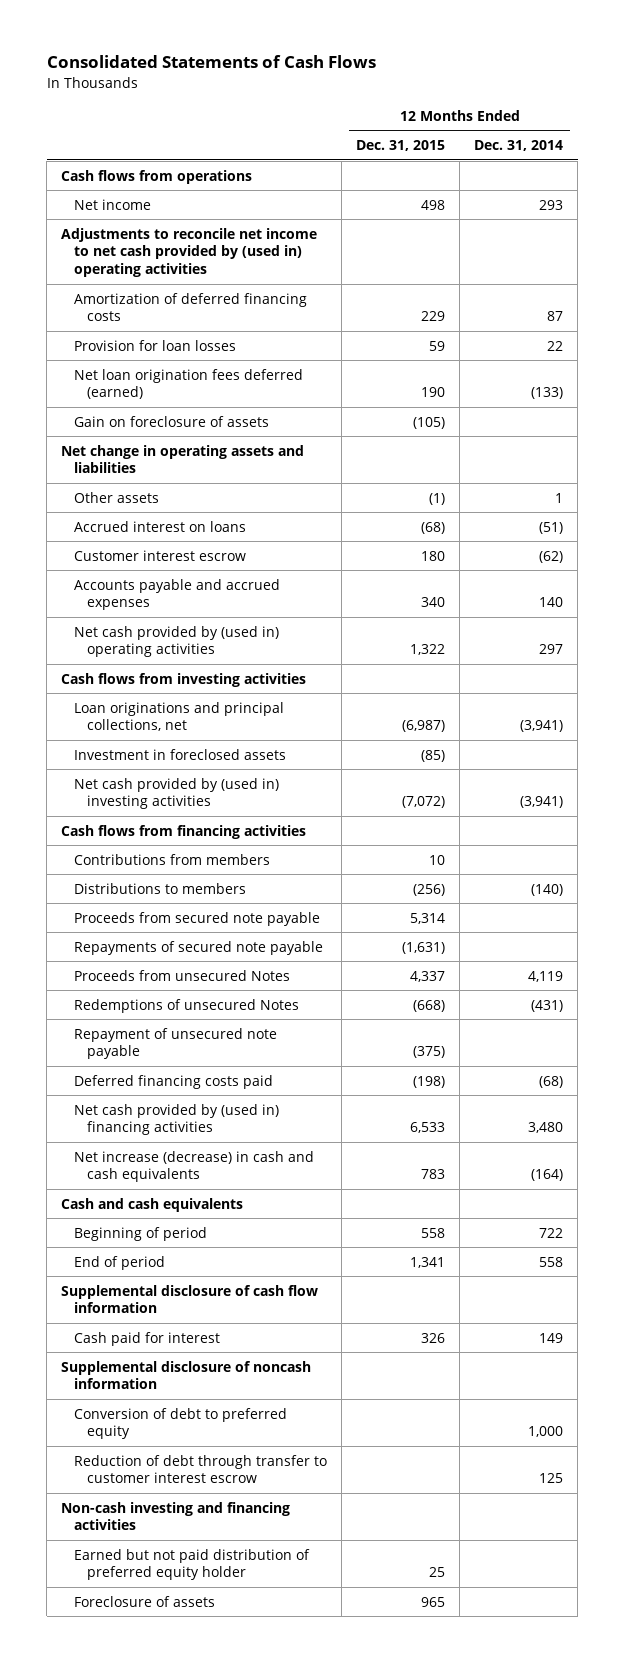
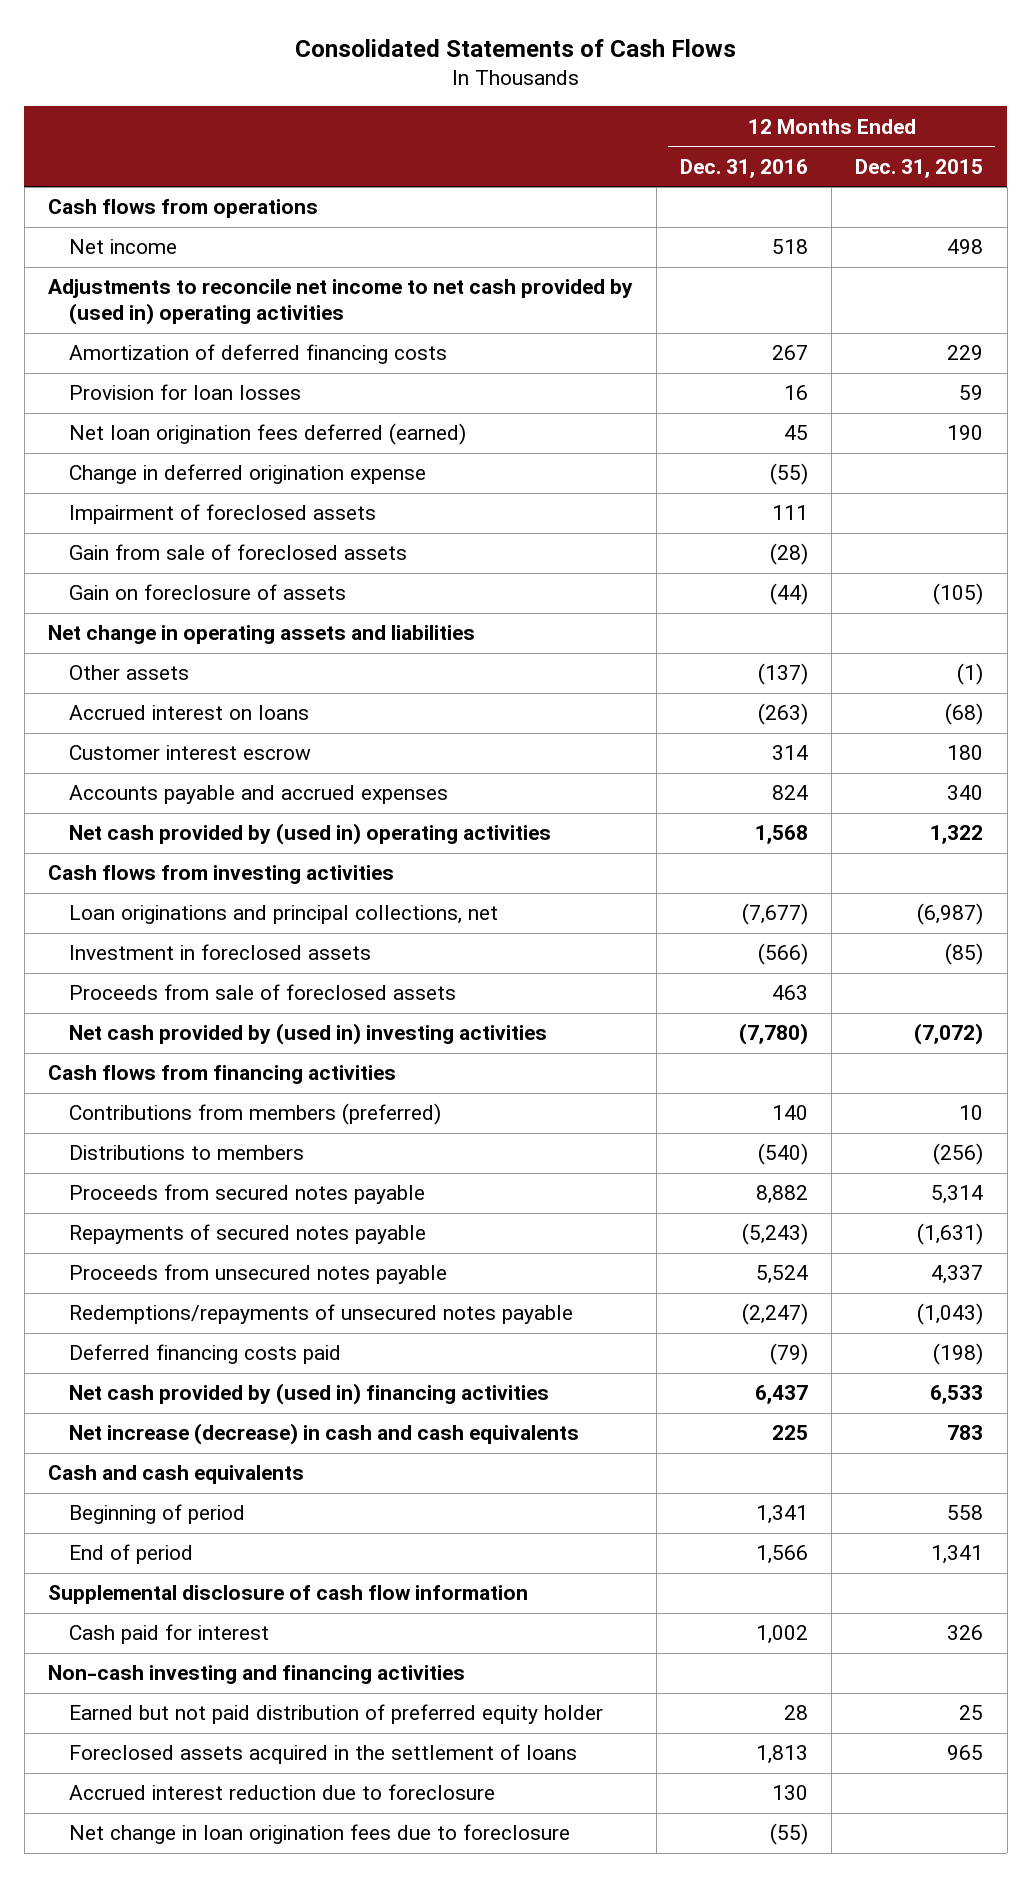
[474,140,564,152] Dec. 31, 2014 -> none
none -> [680,158,809,178] Dec. 31, 2016
none -> [68,464,426,485] Change in deferred origination expense
none -> [68,504,376,525] Impairment of foreclosed assets
none -> [68,544,407,561] Gain from sale of foreclosed assets
none -> [68,984,456,1001] Proceeds from sale of foreclosed assets
[73,853,270,865] Contributions from members -> [68,1103,441,1126] Contributions from members (preferred)
[73,1027,277,1060] Repayment of unsecured note payable -> none
[73,911,320,926] Proceeds from secured note payable -> [68,1184,425,1205] Proceeds from secured notes payable
[73,940,323,955] Repayments of secured note payable -> [68,1224,426,1245] Repayments of secured notes payable
[73,969,290,981] Proceeds from unsecured Notes -> [68,1264,447,1285] Proceeds from unsecured notes payable
[73,998,299,1013] Redemptions of unsecured Notes -> [68,1304,573,1325] Redemptions/repayments of unsecured notes payable
[413,999,446,1012] (668) -> [917,1303,984,1326] (1,043)
[61,1360,312,1390] Supplemental disclosure of noncash information -> none
[73,1407,287,1440] Conversion of debt to preferred equity -> none
[73,1454,327,1484] Reduction of debt through transfer to customer interest escrow -> none
[73,1595,215,1607] Foreclosure of assets -> [68,1744,577,1765] Foreclosed assets acquired in the settlement of loans
none -> [68,1784,495,1801] Accrued interest reduction due to foreclosure
none -> [68,1824,570,1845] Net change in loan origination fees due to foreclosure

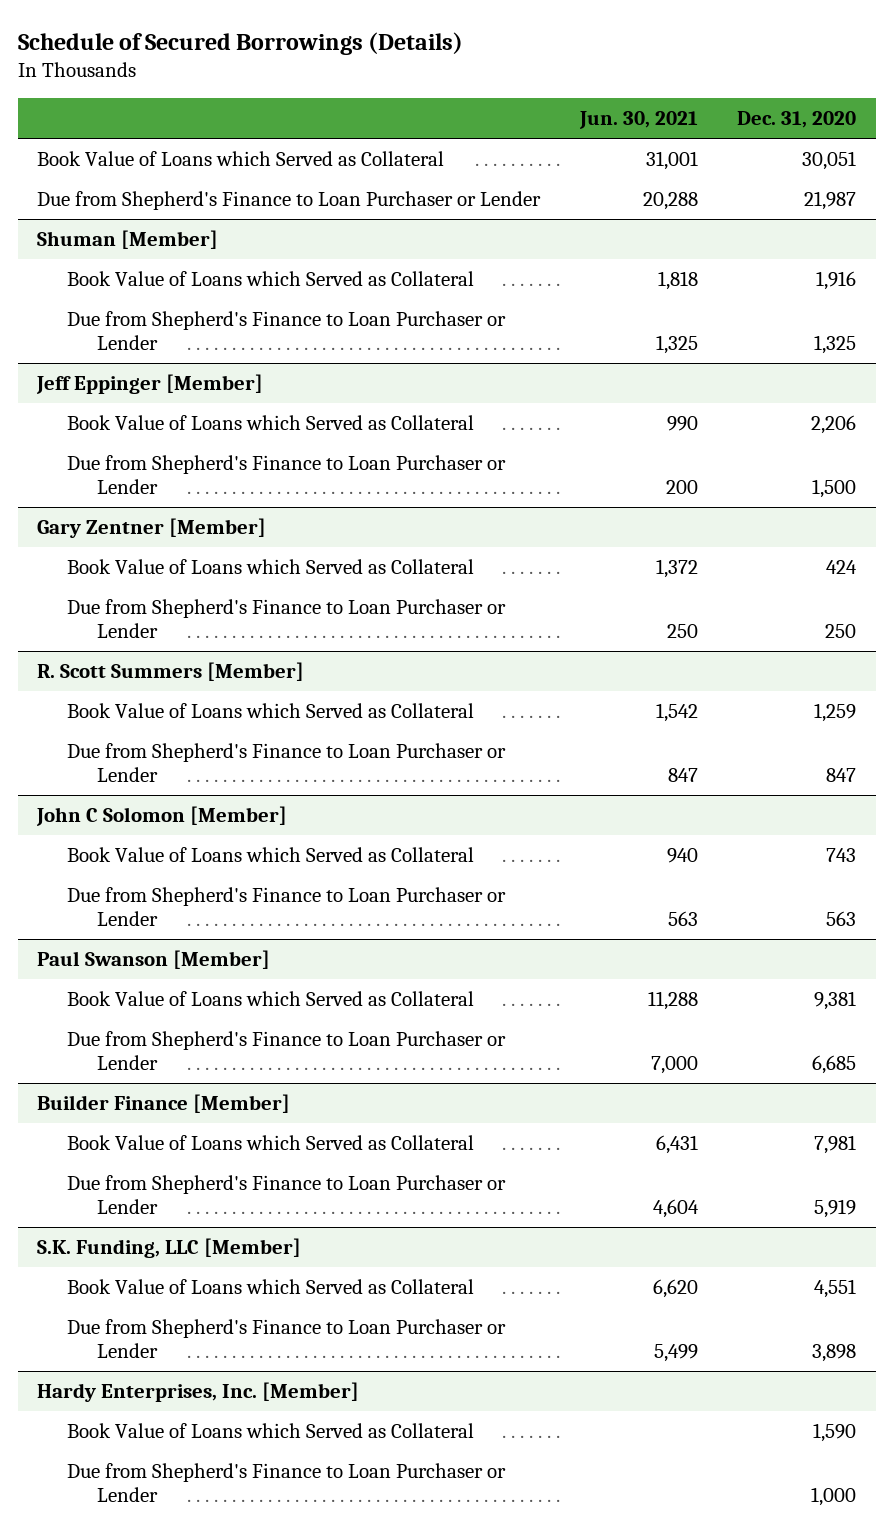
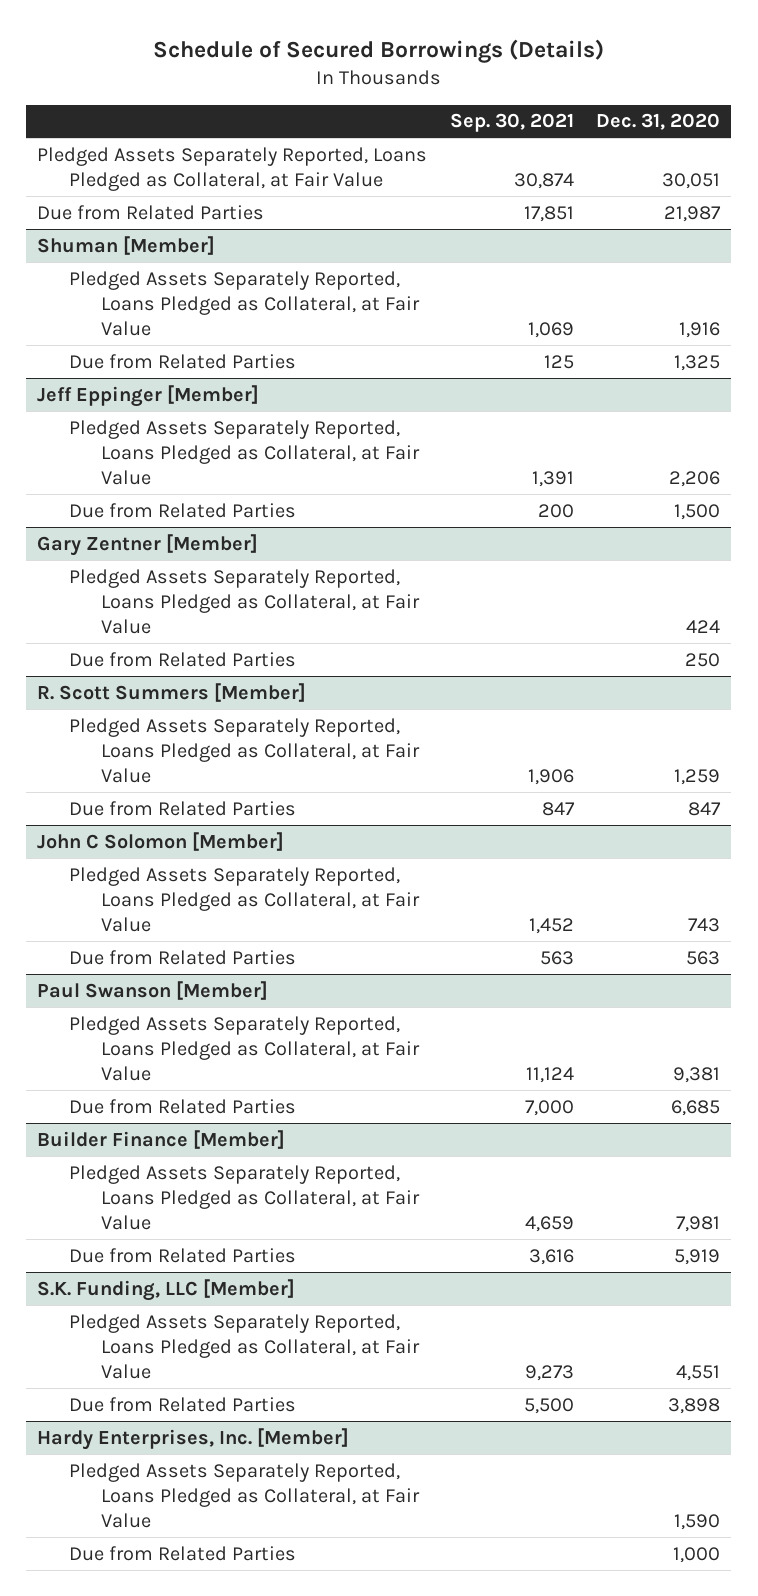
[578,111,698,130] Jun. 30, 2021 -> none
none -> [449,113,574,133] Sep. 30, 2021
[37,151,445,167] Book Value of Loans which Served as Collateral -> [37,146,428,191] Pledged Assets Separately Reported, Loans Pledged as Collateral, at Fair Value
[37,191,542,211] Due from Shepherd's Finance to Loan Purchaser or Lender -> [37,204,265,220] Due from Related Parties
[67,271,475,287] Book Value of Loans which Served as Collateral -> [69,270,420,336] Pledged Assets Separately Reported, Loans Pledged as Collateral, at Fair Value
[67,311,507,351] Due from Shepherd's Finance to Loan Purchaser or Lender -> [69,353,297,369] Due from Related Parties
[67,415,475,431] Book Value of Loans which Served as Collateral -> [69,419,420,485] Pledged Assets Separately Reported, Loans Pledged as Collateral, at Fair Value
[67,455,507,495] Due from Shepherd's Finance to Loan Purchaser or Lender -> [69,502,297,518] Due from Related Parties
[67,559,475,575] Book Value of Loans which Served as Collateral -> [69,568,420,634] Pledged Assets Separately Reported, Loans Pledged as Collateral, at Fair Value
[67,599,507,639] Due from Shepherd's Finance to Loan Purchaser or Lender -> [69,651,297,667] Due from Related Parties
[67,703,475,719] Book Value of Loans which Served as Collateral -> [69,717,420,783] Pledged Assets Separately Reported, Loans Pledged as Collateral, at Fair Value
[67,743,507,783] Due from Shepherd's Finance to Loan Purchaser or Lender -> [69,800,297,816] Due from Related Parties
[67,847,475,863] Book Value of Loans which Served as Collateral -> [69,866,420,932] Pledged Assets Separately Reported, Loans Pledged as Collateral, at Fair Value
[67,887,507,927] Due from Shepherd's Finance to Loan Purchaser or Lender -> [69,949,297,965] Due from Related Parties
[67,991,475,1007] Book Value of Loans which Served as Collateral -> [69,1015,420,1081] Pledged Assets Separately Reported, Loans Pledged as Collateral, at Fair Value
[67,1031,507,1071] Due from Shepherd's Finance to Loan Purchaser or Lender -> [69,1098,297,1114] Due from Related Parties
[67,1135,475,1151] Book Value of Loans which Served as Collateral -> [69,1164,420,1230] Pledged Assets Separately Reported, Loans Pledged as Collateral, at Fair Value
[67,1175,507,1215] Due from Shepherd's Finance to Loan Purchaser or Lender -> [69,1247,297,1263] Due from Related Parties
[67,1279,475,1295] Book Value of Loans which Served as Collateral -> [69,1313,420,1379] Pledged Assets Separately Reported, Loans Pledged as Collateral, at Fair Value
[67,1319,507,1359] Due from Shepherd's Finance to Loan Purchaser or Lender -> [69,1396,297,1412] Due from Related Parties
[67,1423,475,1439] Book Value of Loans which Served as Collateral -> [69,1462,420,1528] Pledged Assets Separately Reported, Loans Pledged as Collateral, at Fair Value
[67,1463,507,1503] Due from Shepherd's Finance to Loan Purchaser or Lender -> [69,1545,297,1561] Due from Related Parties

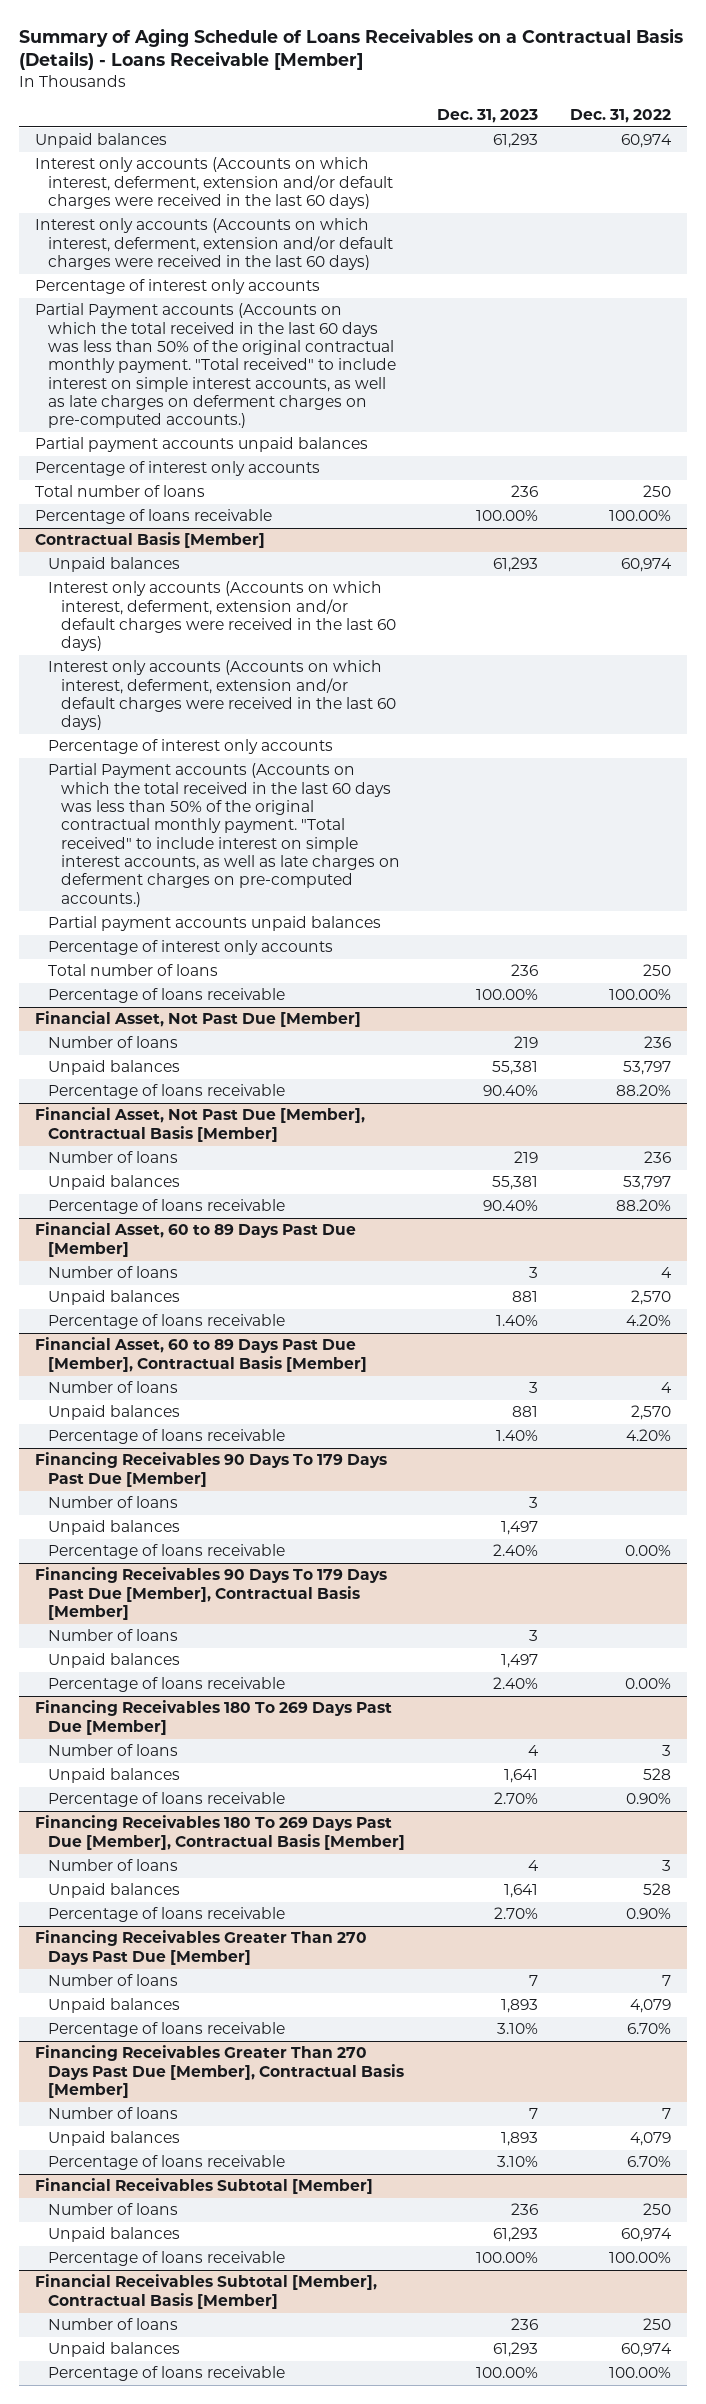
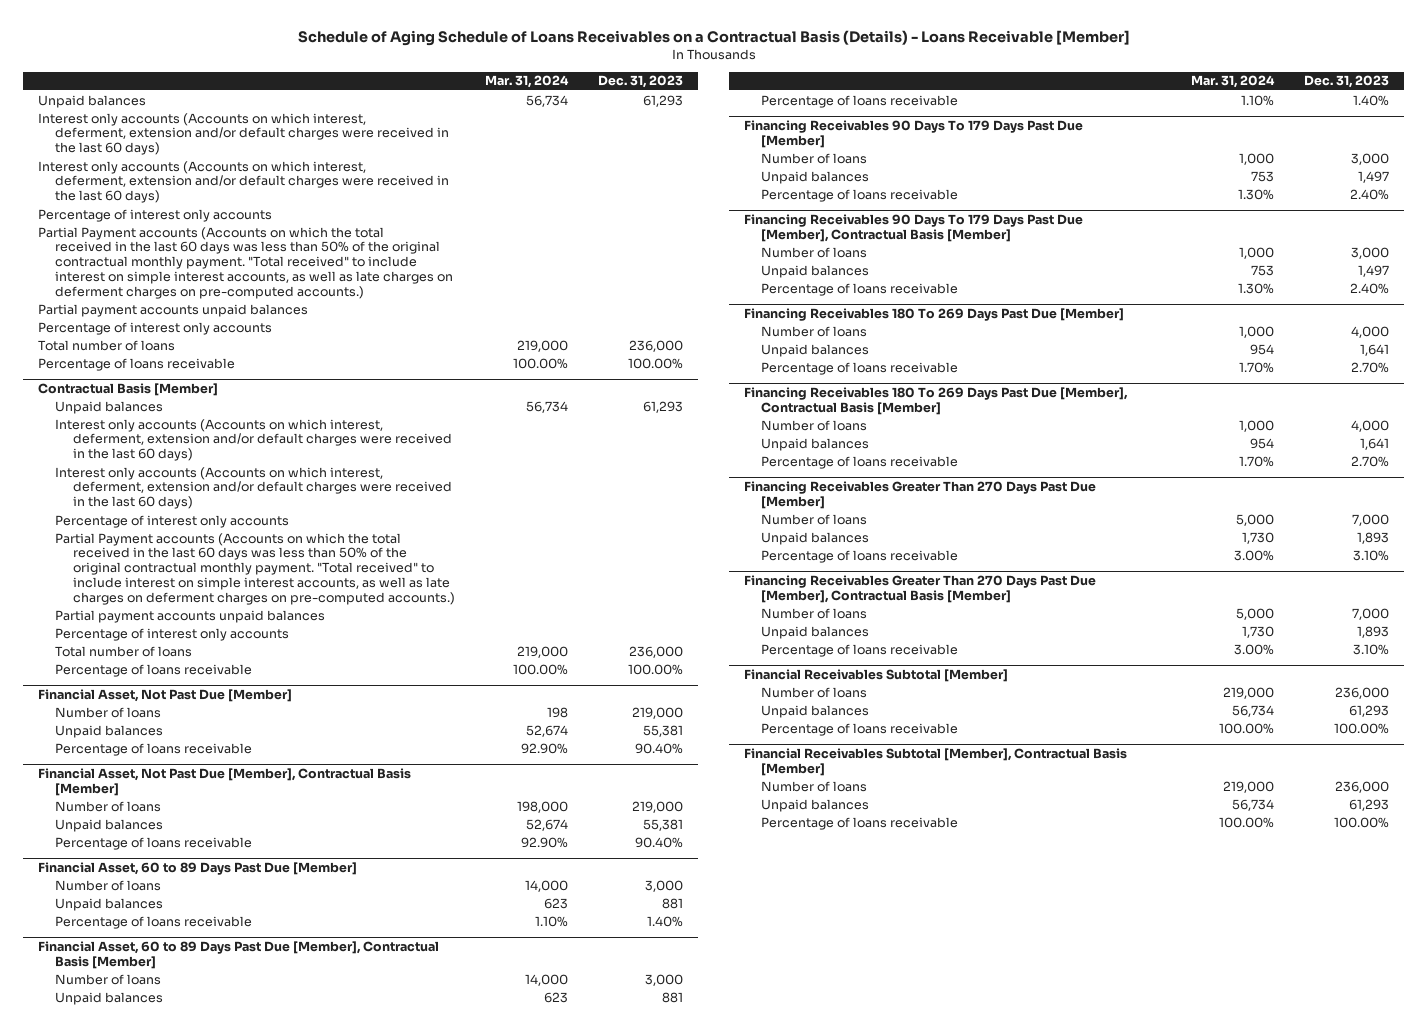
[18,27,683,71] Summary of Aging Schedule of Loans Receivables on a Contractual Basis (Details) - Loans Receivable [Member] -> [297,30,1130,47] Schedule of Aging Schedule of Loans Receivables on a Contractual Basis (Details) - Loans Receivable [Member]
[570,109,672,124] Dec. 31, 2022 -> none
none -> [484,75,569,89] Mar. 31, 2024
[511,485,539,498] 236 -> [628,339,683,352] 236,000
[511,964,539,977] 236 -> [628,645,683,658] 236,000
[514,1036,539,1049] 219 -> [631,706,683,719] 219,000
[514,1151,539,1164] 219 -> [631,800,683,813] 219,000
[529,1267,539,1279] 3 -> [644,879,683,892] 3,000
[529,1382,539,1394] 3 -> [644,973,683,986] 3,000
[529,1497,539,1509] 3 -> [1351,152,1390,165] 3,000
[529,1630,539,1642] 3 -> [1351,246,1390,259] 3,000
[528,1745,540,1757] 4 -> [1351,325,1390,338] 4,000
[528,1860,540,1872] 4 -> [1351,419,1390,432] 4,000
[529,1975,539,1987] 7 -> [1352,513,1390,526] 7,000
[529,2108,539,2120] 7 -> [1352,607,1390,620] 7,000
[511,2203,539,2216] 236 -> [1335,686,1390,699] 236,000
[511,2318,539,2331] 236 -> [1335,780,1390,793] 236,000

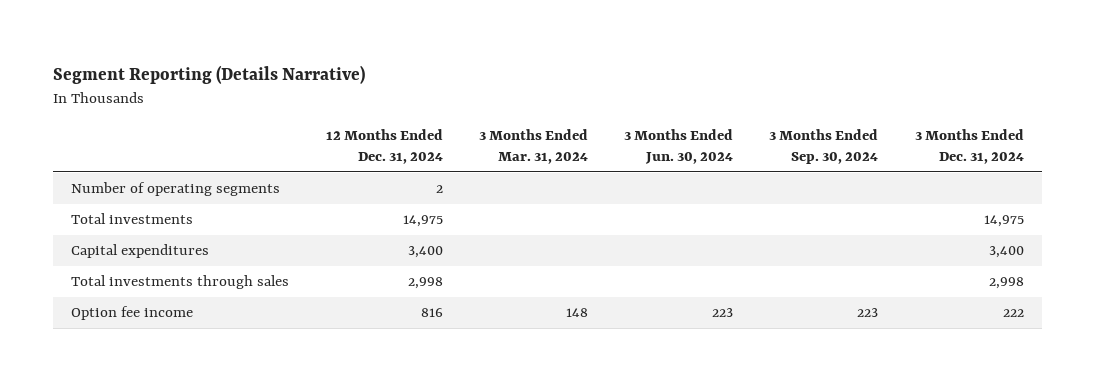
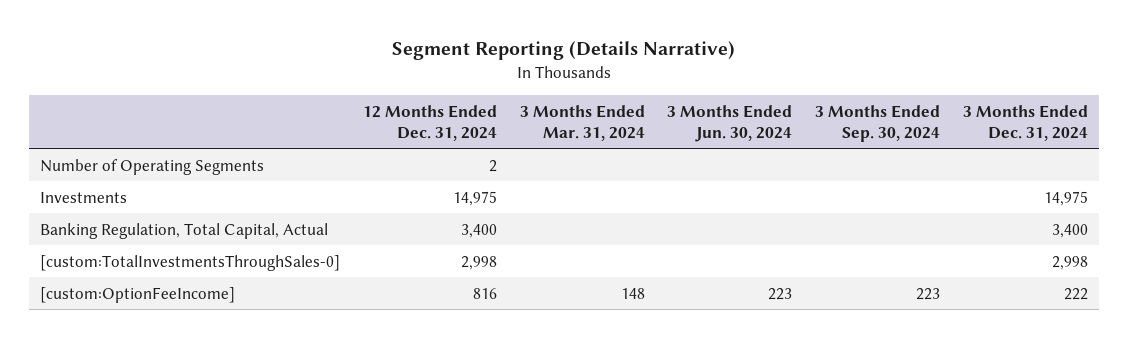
[71,182,281,197] Number of operating segments -> [40,158,265,175] Number of Operating Segments
[71,213,194,225] Total investments -> [40,191,128,203] Investments
[71,244,210,259] Capital expenditures -> [40,222,329,239] Banking Regulation, Total Capital, Actual
[71,275,290,290] Total investments through sales -> [40,254,341,271] [custom:TotalInvestmentsThroughSales-0]
[71,306,194,321] Option fee income -> [40,286,236,303] [custom:OptionFeeIncome]

